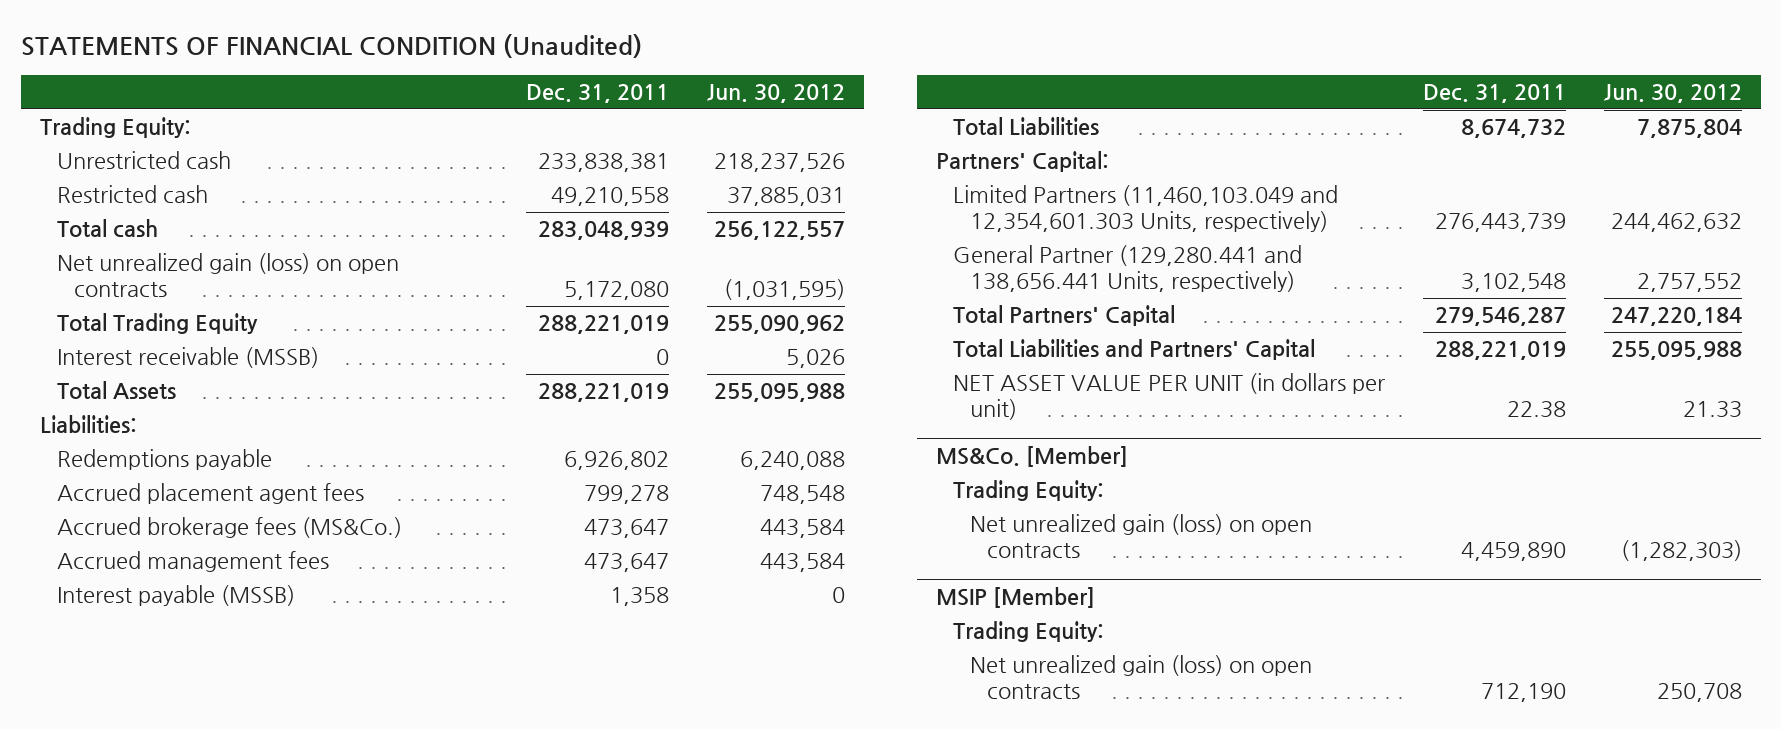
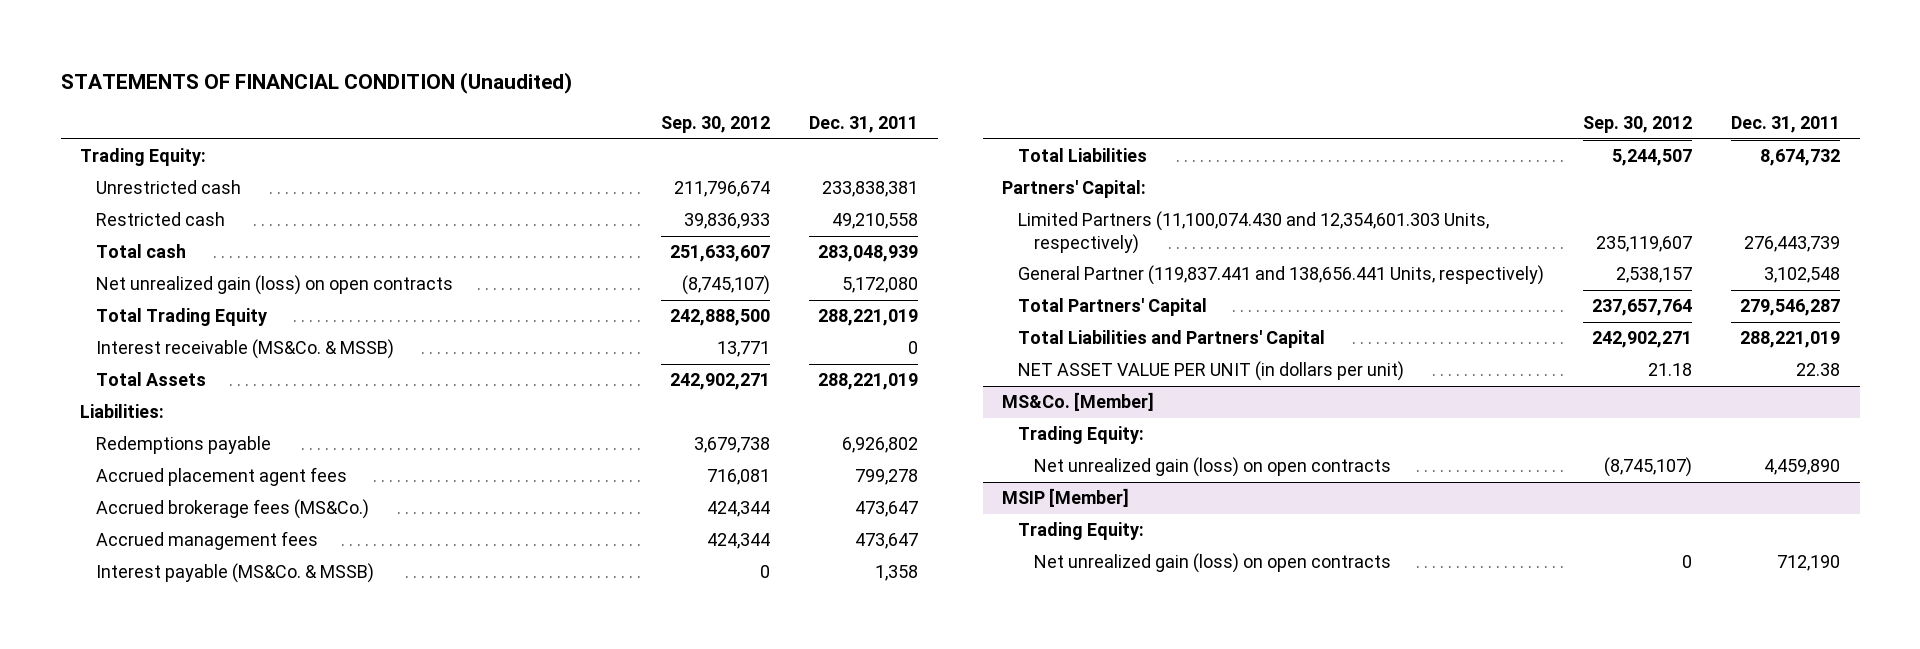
[707,84,846,104] Jun. 30, 2012 -> none
none -> [660,116,770,134] Sep. 30, 2012
[56,347,319,369] Interest receivable (MSSB) -> [95,339,394,360] Interest receivable (MS&Co. & MSSB)
[56,585,295,607] Interest payable (MSSB) -> [95,563,374,584] Interest payable (MS&Co. & MSSB)
[953,185,1339,233] Limited Partners (11,460,103.049 and 12,354,601.303 Units, respectively) -> [1018,211,1490,255] Limited Partners (11,100,074.430 and 12,354,601.303 Units, respectively)
[953,245,1303,293] General Partner (129,280.441 and 138,656.441 Units, respectively) -> [1018,265,1545,286] General Partner (119,837.441 and 138,656.441 Units, respectively)

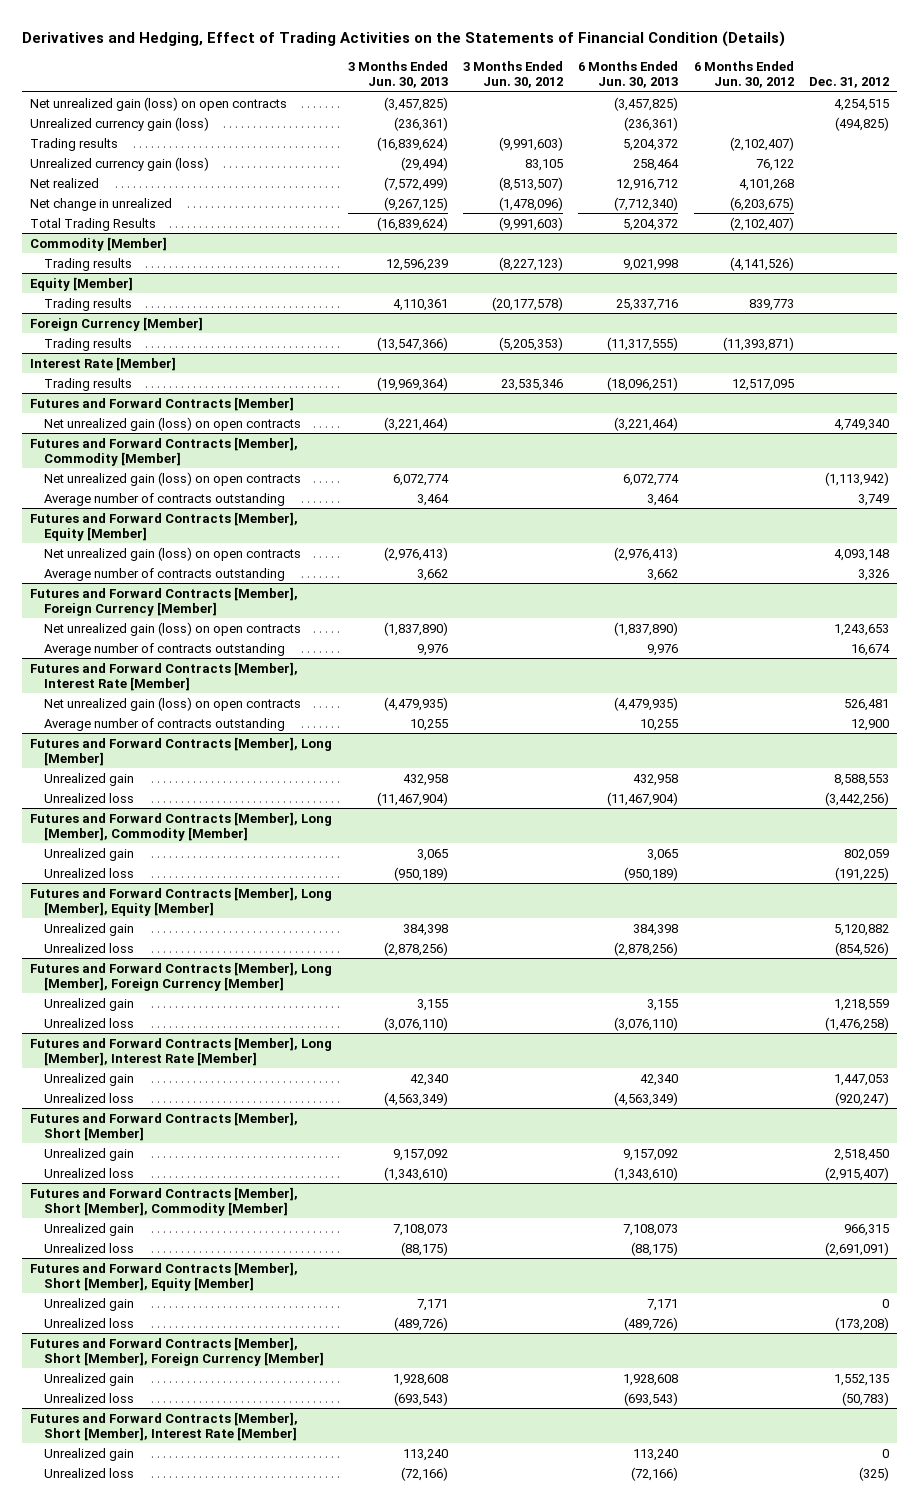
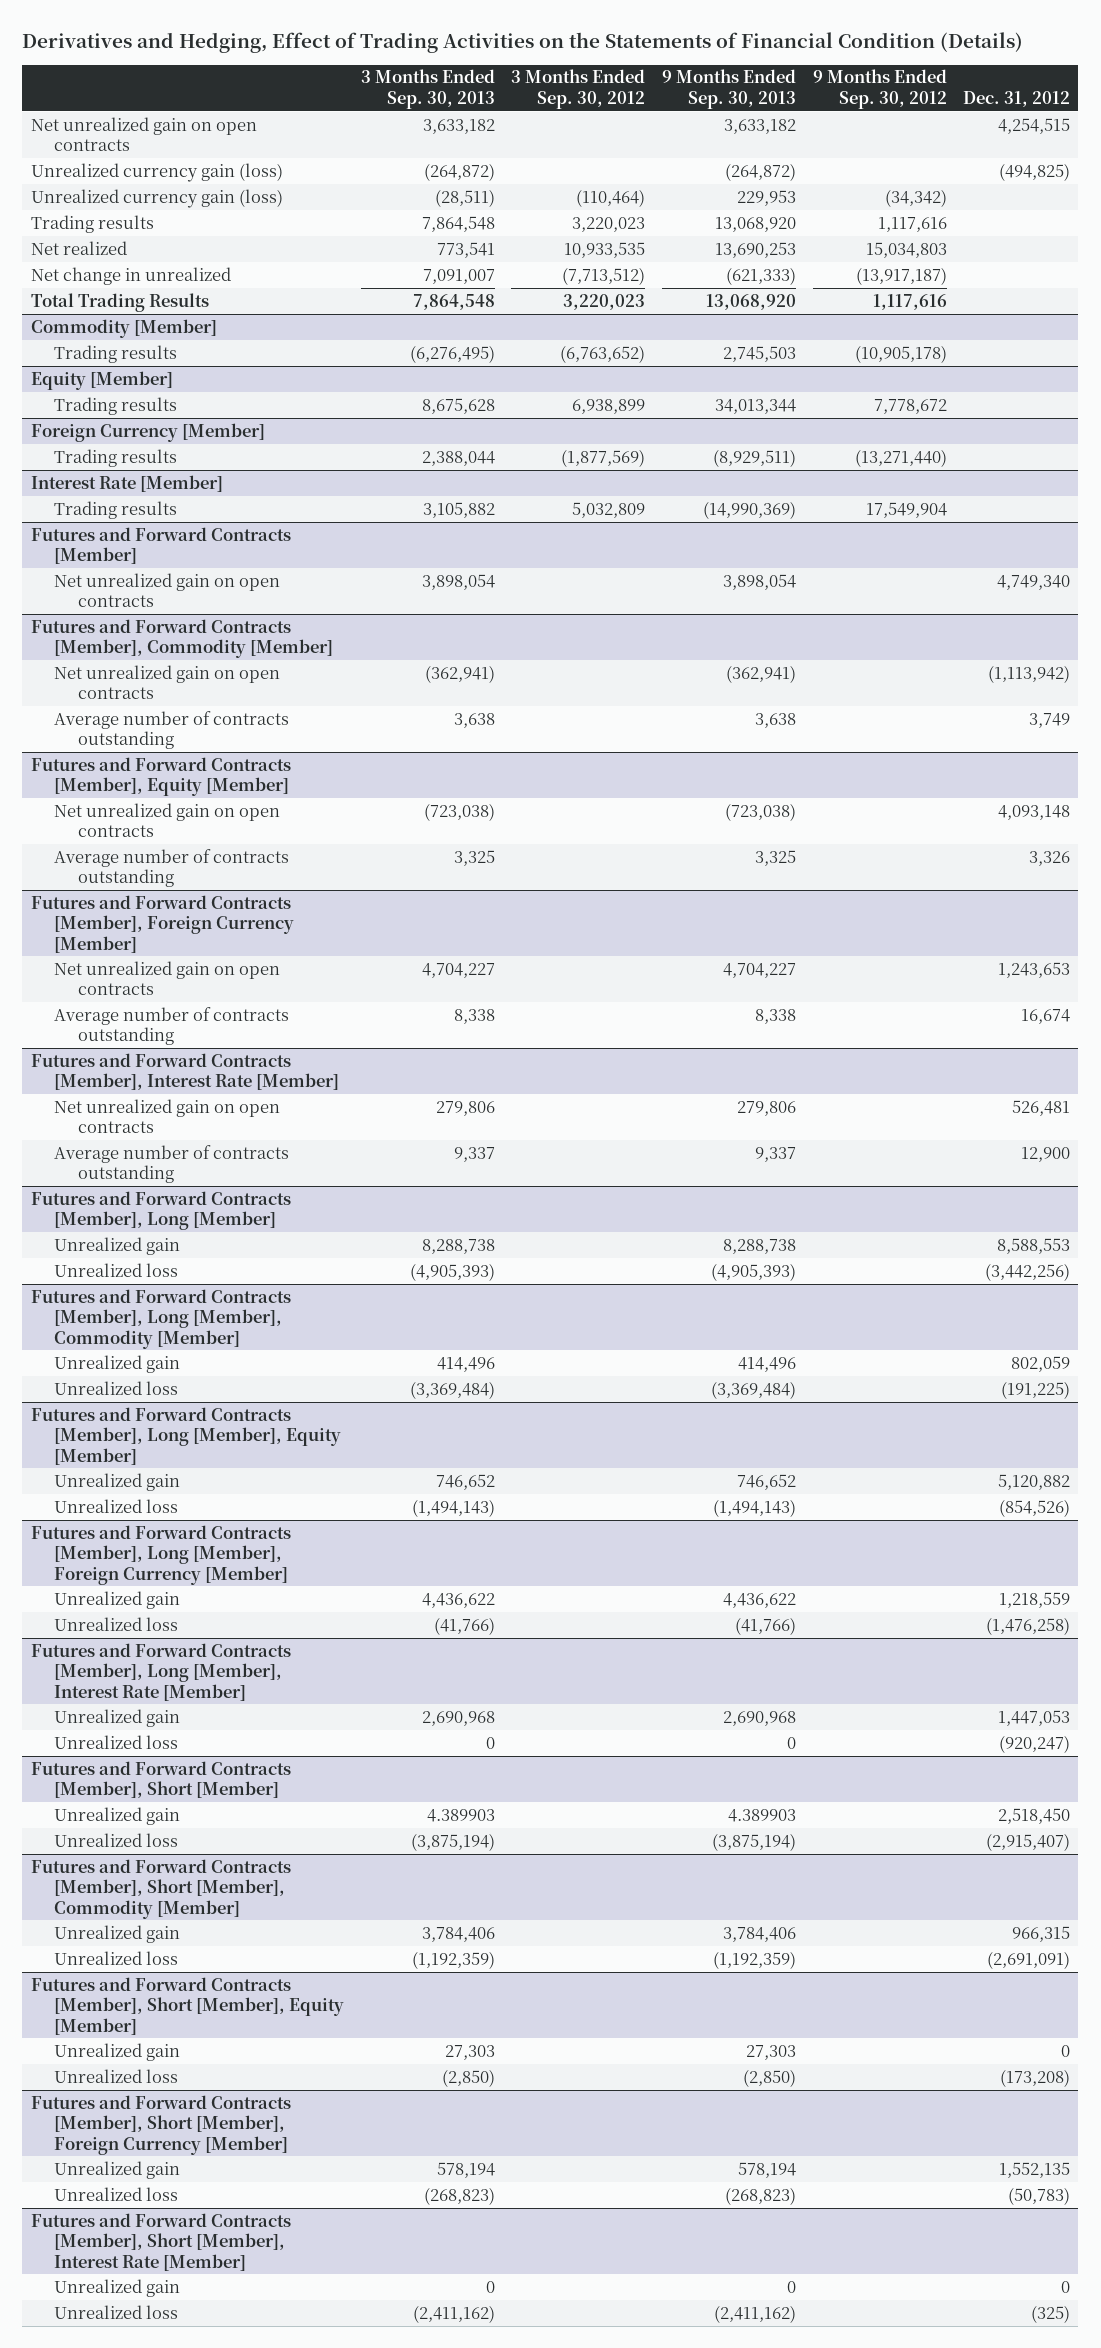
[347,60,448,89] 3 Months Ended Jun. 30, 2013 -> none
[462,60,563,89] 3 Months Ended Jun. 30, 2012 -> none
[578,60,679,89] 6 Months Ended Jun. 30, 2013 -> none
[693,60,794,89] 6 Months Ended Jun. 30, 2012 -> none
none -> [360,69,495,109] 3 Months Ended Sep. 30, 2013
none -> [511,69,646,109] 3 Months Ended Sep. 30, 2012
none -> [662,69,797,109] 9 Months Ended Sep. 30, 2013
none -> [812,69,947,109] 9 Months Ended Sep. 30, 2012
[30,96,288,111] Net unrealized gain (loss) on open contracts -> [30,116,257,152] Net unrealized gain on open contracts
[30,137,119,151] Trading results -> [30,214,154,233] Trading results
[44,416,302,431] Net unrealized gain (loss) on open contracts -> [54,572,281,608] Net unrealized gain on open contracts
[44,471,302,486] Net unrealized gain (loss) on open contracts -> [54,664,281,700] Net unrealized gain on open contracts
[44,546,302,561] Net unrealized gain (loss) on open contracts -> [54,802,281,838] Net unrealized gain on open contracts
[44,621,302,636] Net unrealized gain (loss) on open contracts -> [54,960,281,996] Net unrealized gain on open contracts
[44,696,302,711] Net unrealized gain (loss) on open contracts -> [54,1098,281,1134] Net unrealized gain on open contracts

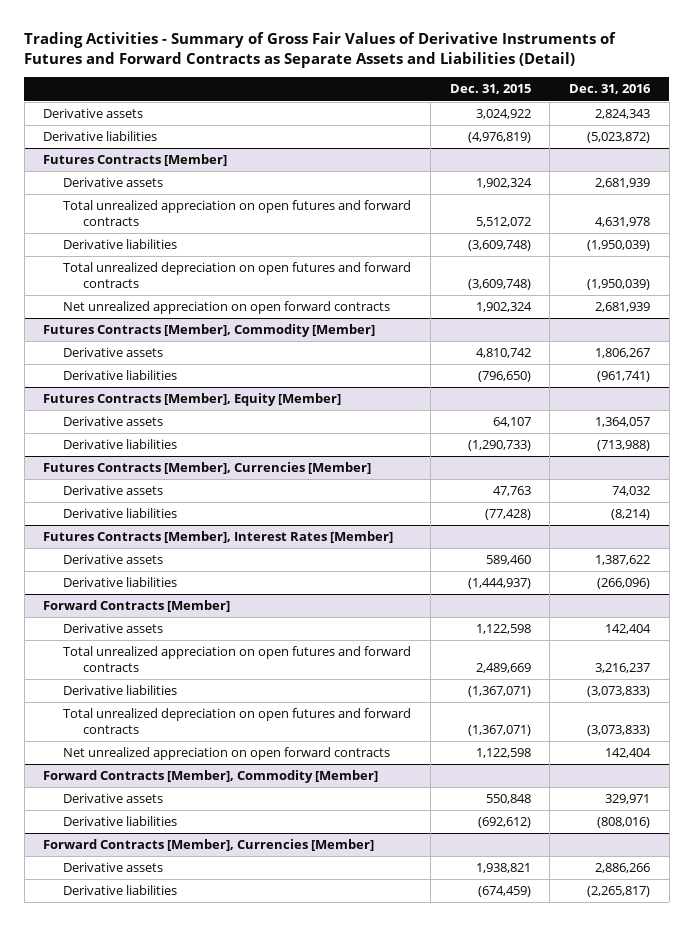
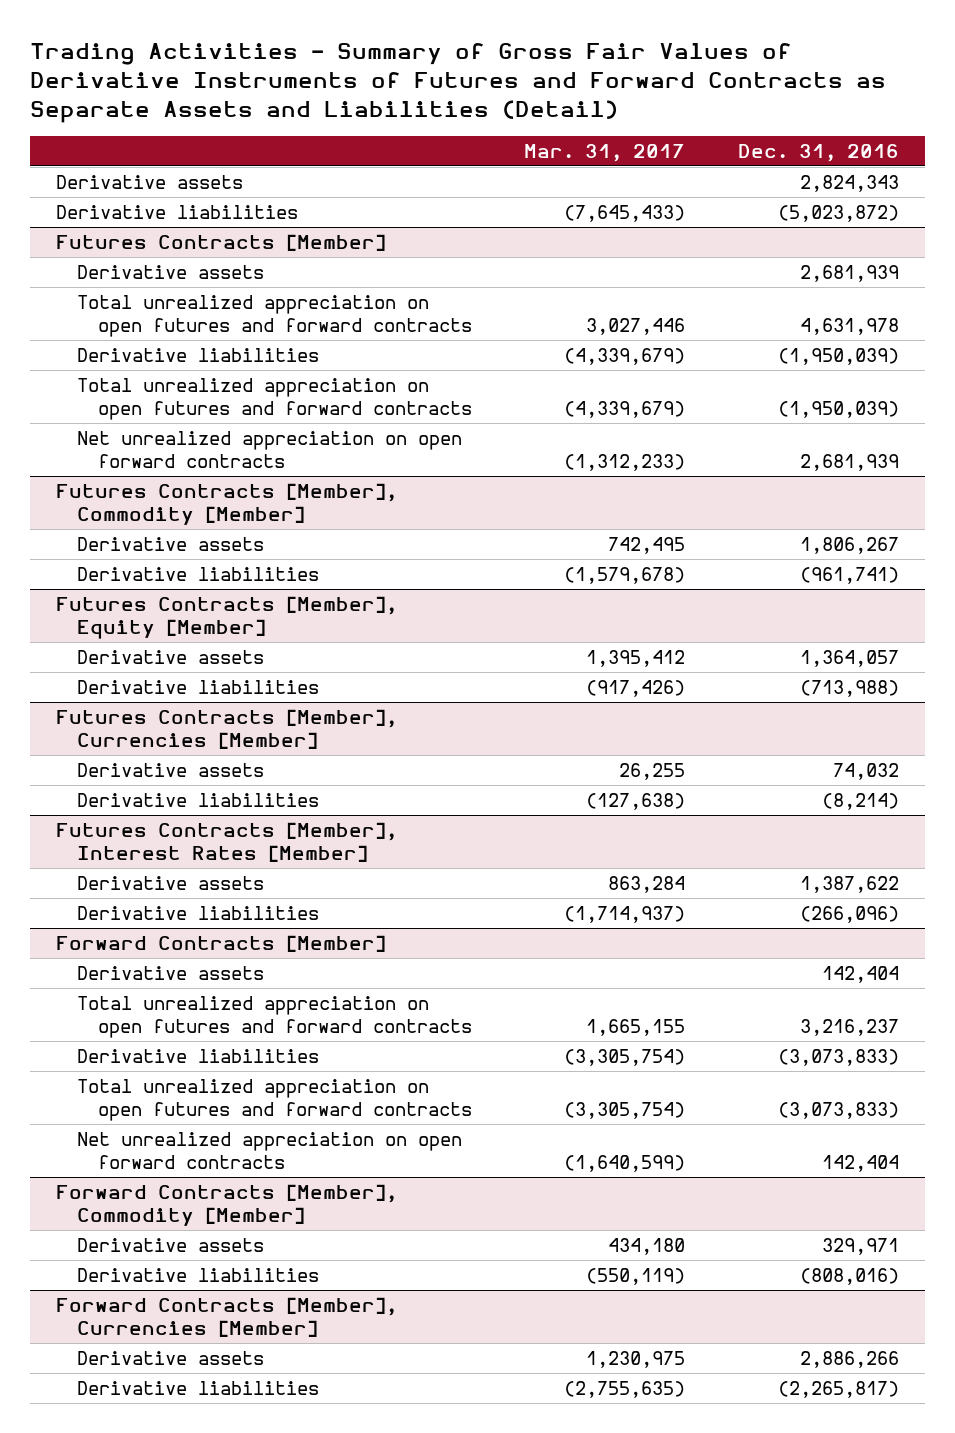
[449,84,531,95] Dec. 31, 2015 -> none
none -> [524,143,686,162] Mar. 31, 2017
[63,262,412,288] Total unrealized depreciation on open futures and forward contracts -> [76,378,472,421] Total unrealized appreciation on open futures and forward contracts
[63,708,412,734] Total unrealized depreciation on open futures and forward contracts -> [76,1079,472,1122] Total unrealized appreciation on open futures and forward contracts

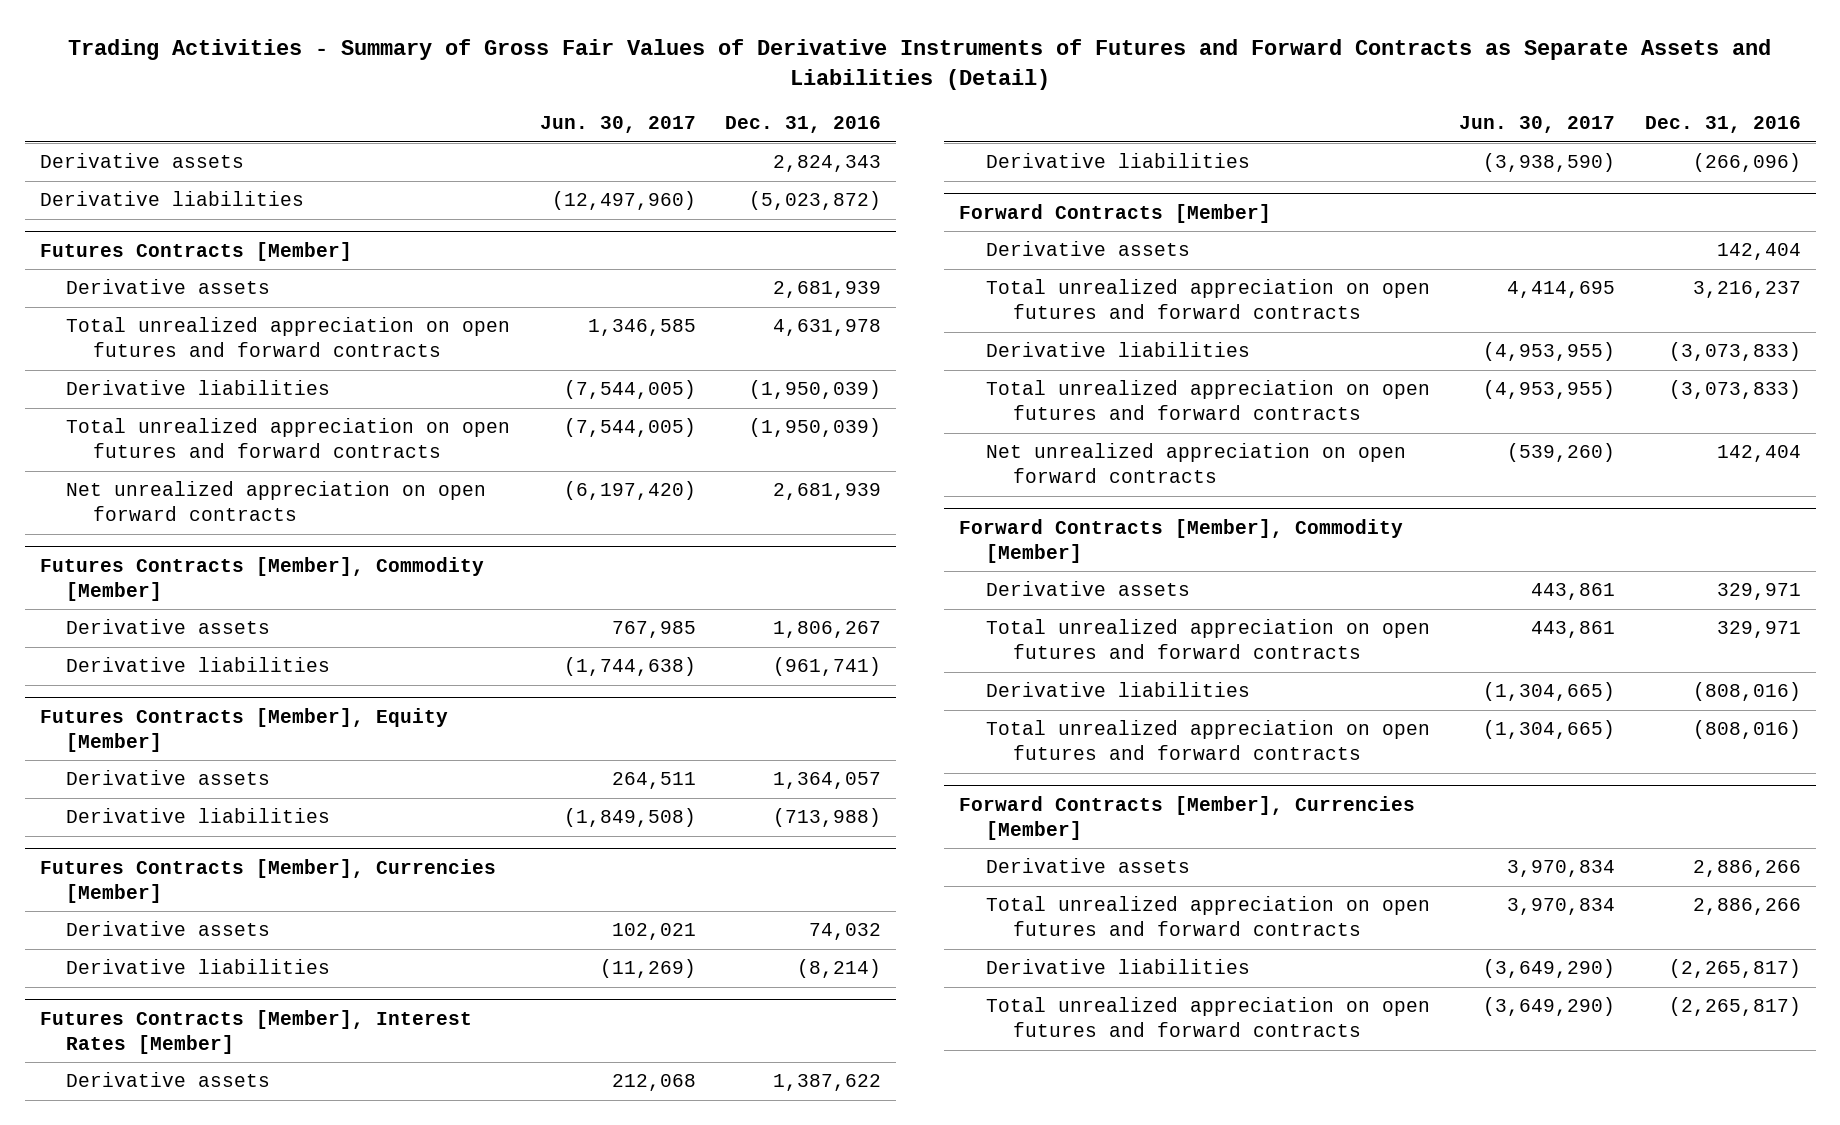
[524,143,686,162] Mar. 31, 2017 -> none
none -> [539,116,696,134] Jun. 30, 2017
none -> [985,619,1430,660] Total unrealized appreciation on open futures and forward contracts
none -> [985,720,1430,761] Total unrealized appreciation on open futures and forward contracts
none -> [985,896,1430,937] Total unrealized appreciation on open futures and forward contracts
none -> [985,997,1430,1038] Total unrealized appreciation on open futures and forward contracts

